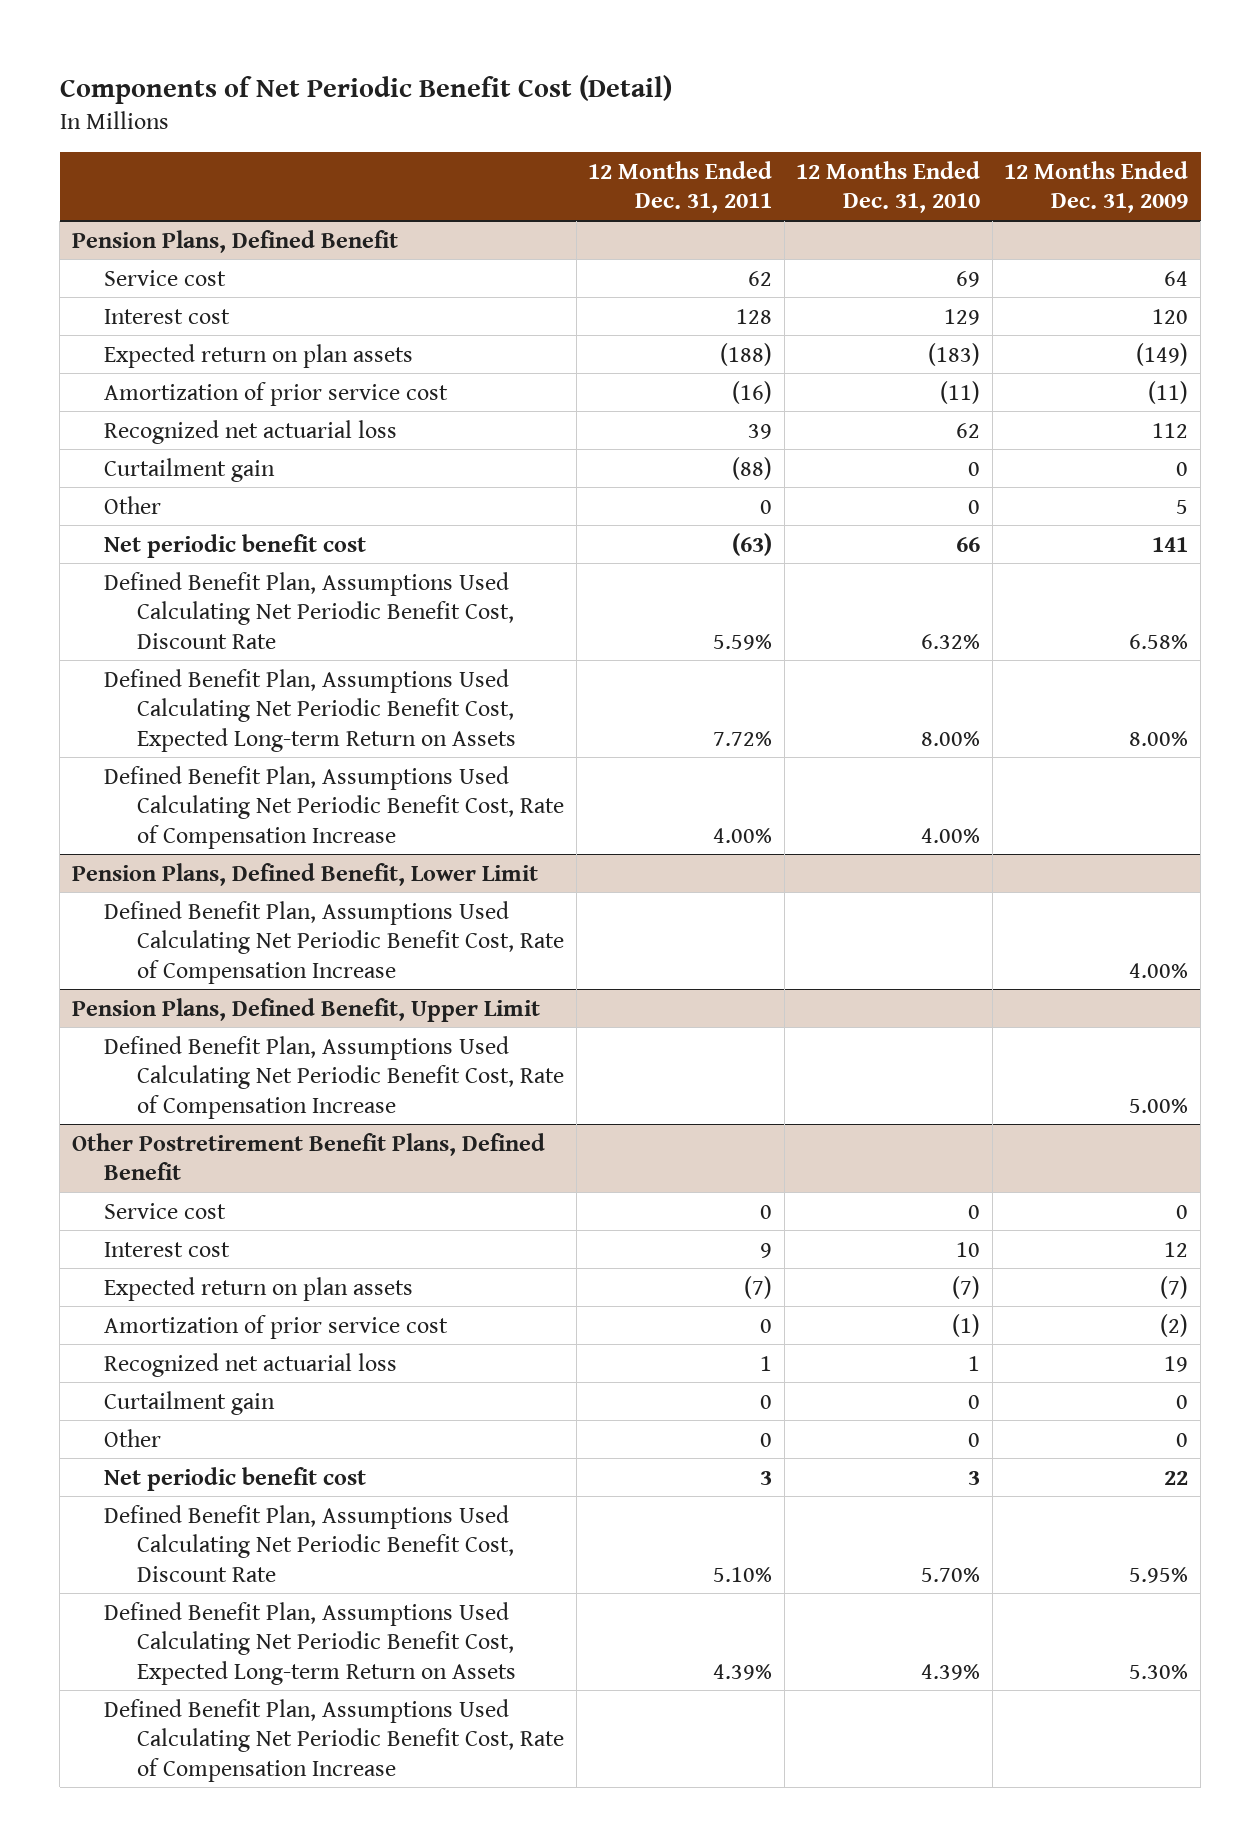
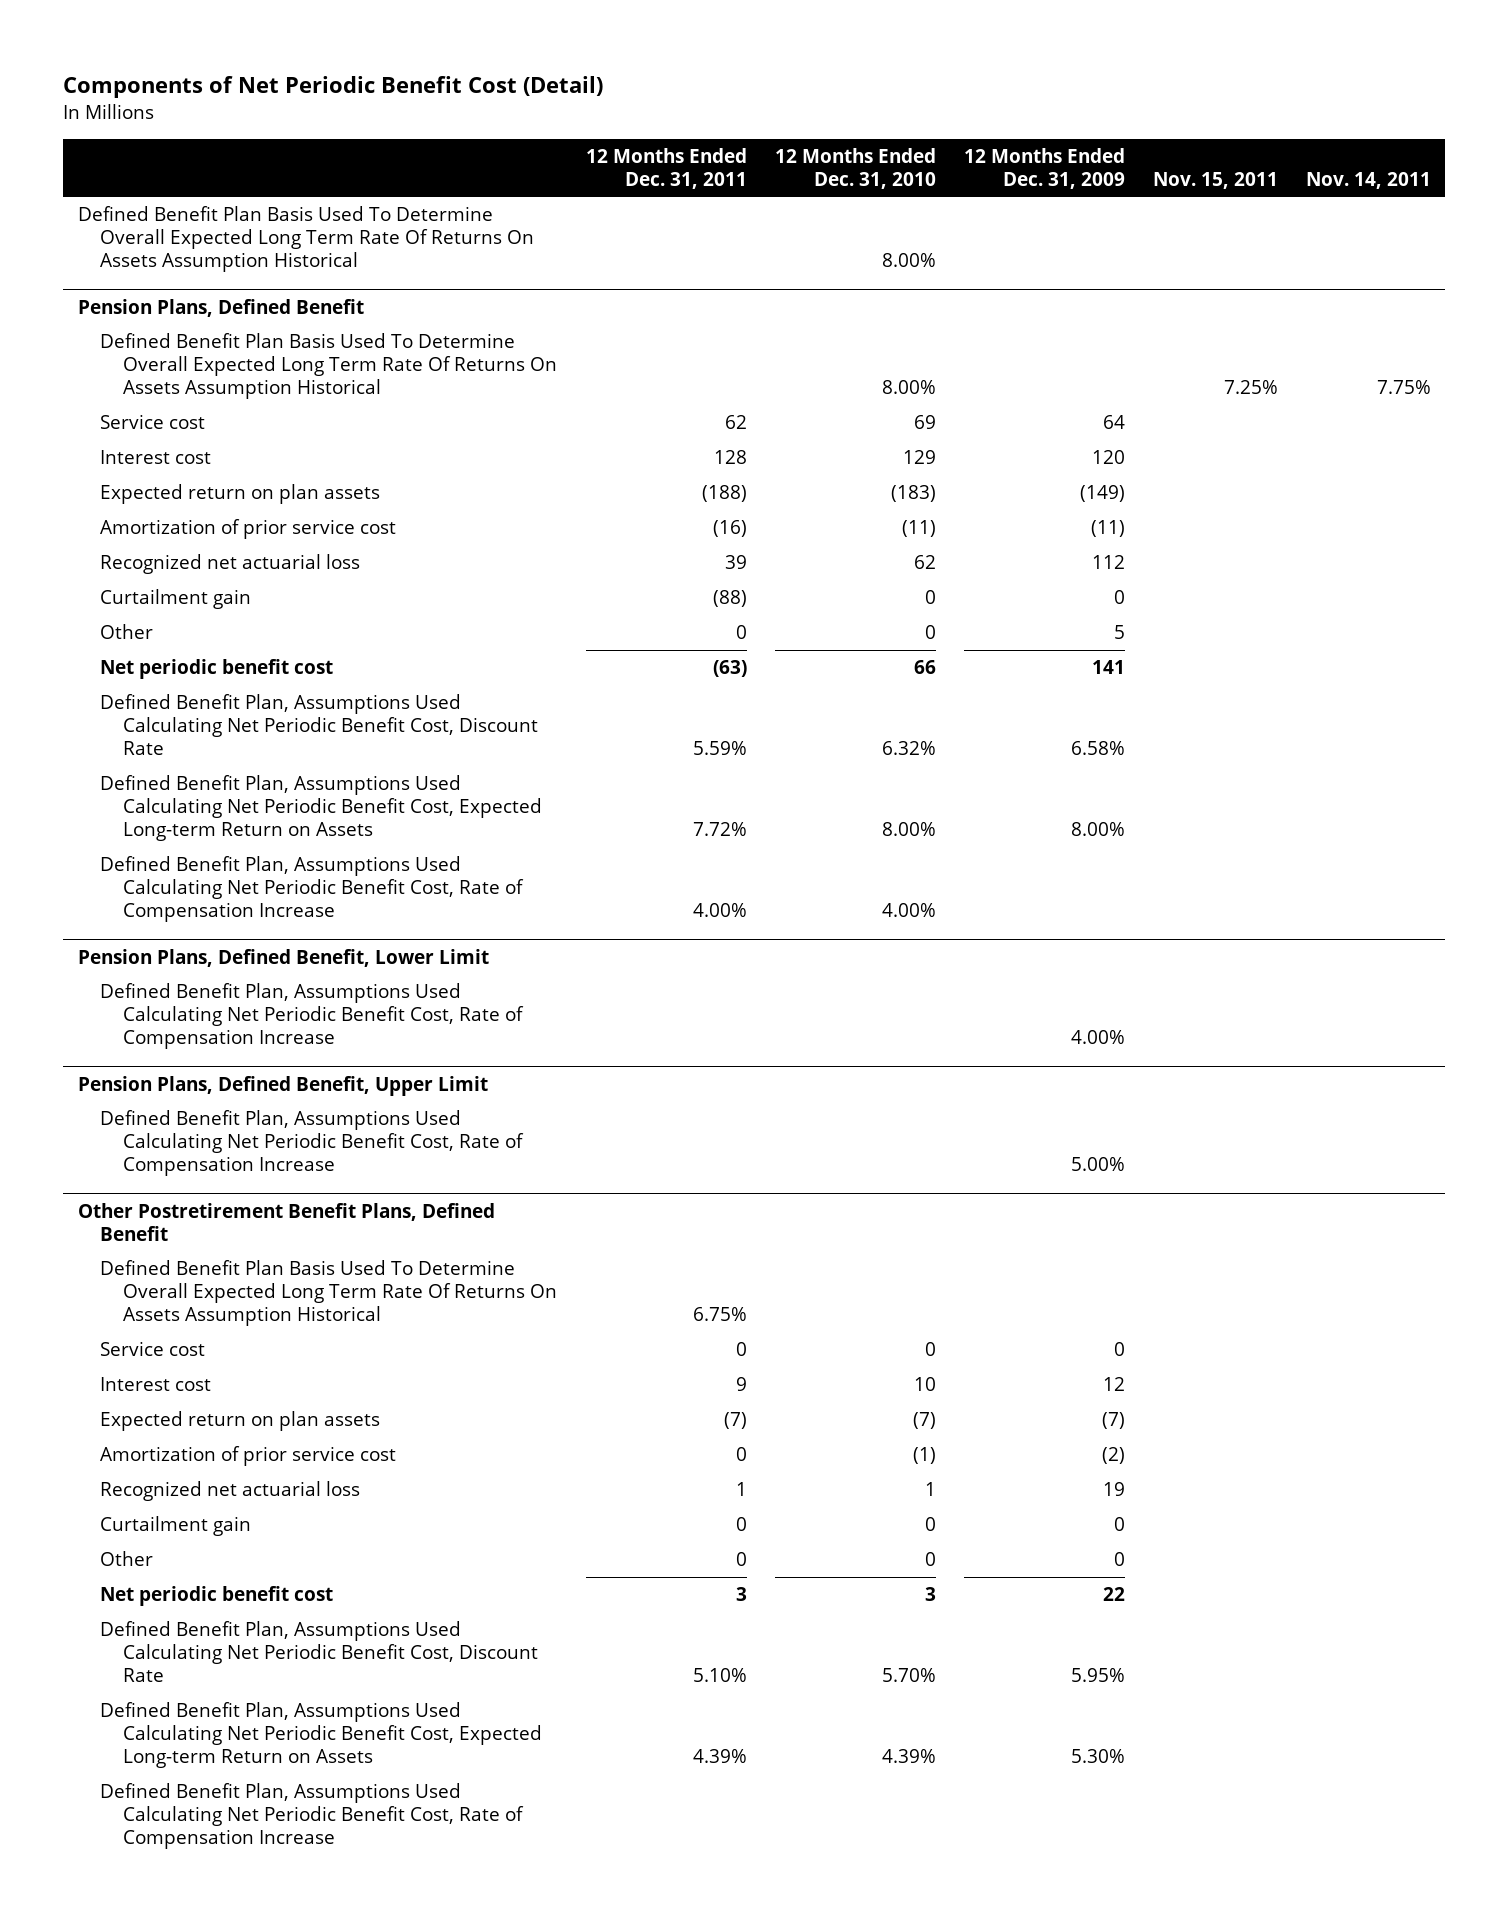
none -> [1152,171,1278,189] Nov. 15, 2011
none -> [1306,171,1432,189] Nov. 14, 2011
none -> [77,206,535,273] Defined Benefit Plan Basis Used To Determine Overall Expected Long Term Rate Of Returns On Assets Assumption Historical
none -> [100,333,558,400] Defined Benefit Plan Basis Used To Determine Overall Expected Long Term Rate Of Returns On Assets Assumption Historical
none -> [100,1260,558,1327] Defined Benefit Plan Basis Used To Determine Overall Expected Long Term Rate Of Returns On Assets Assumption Historical

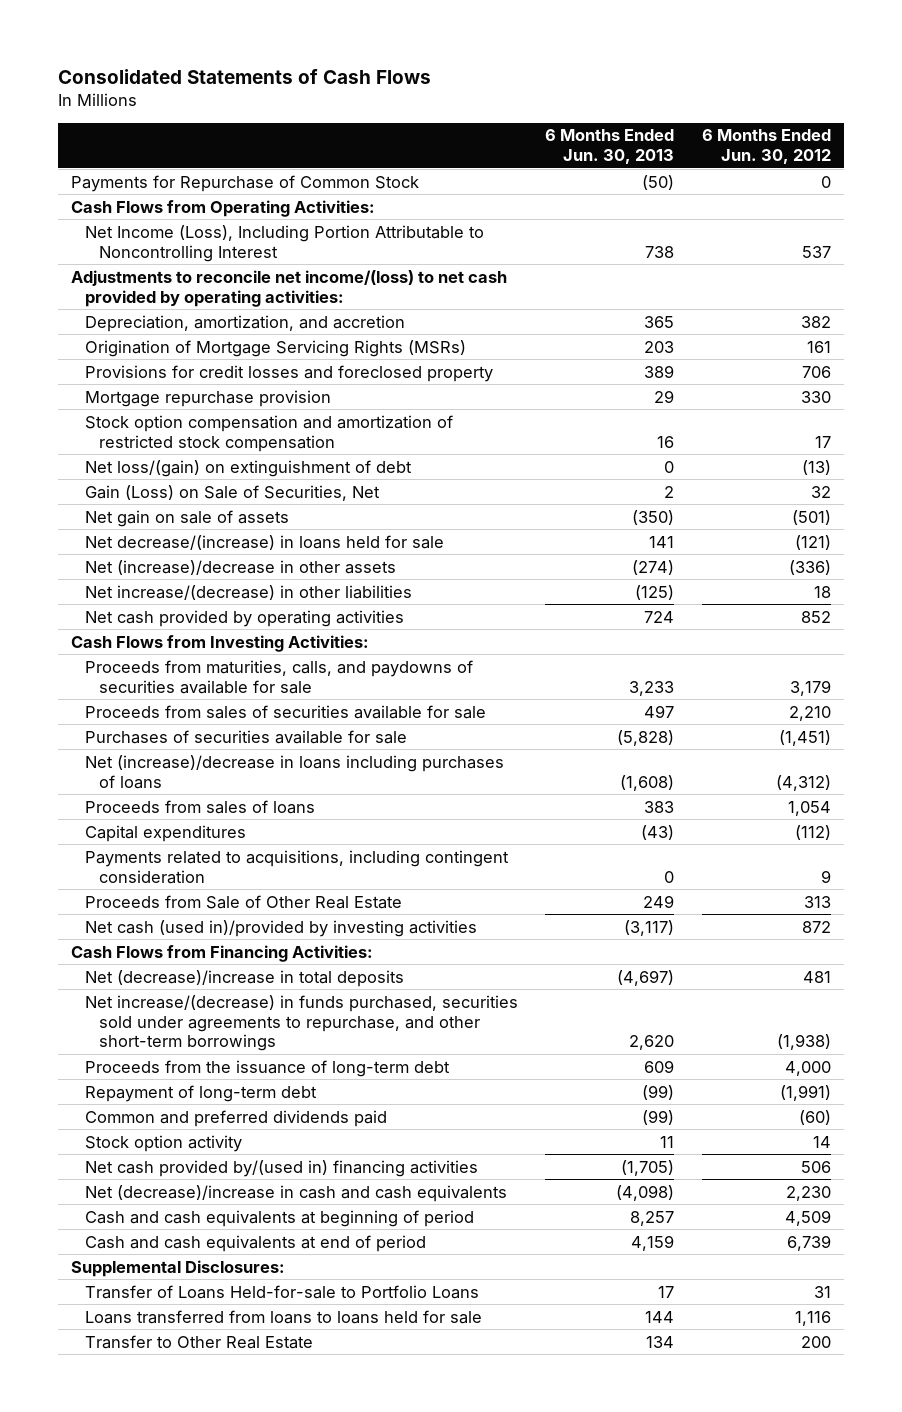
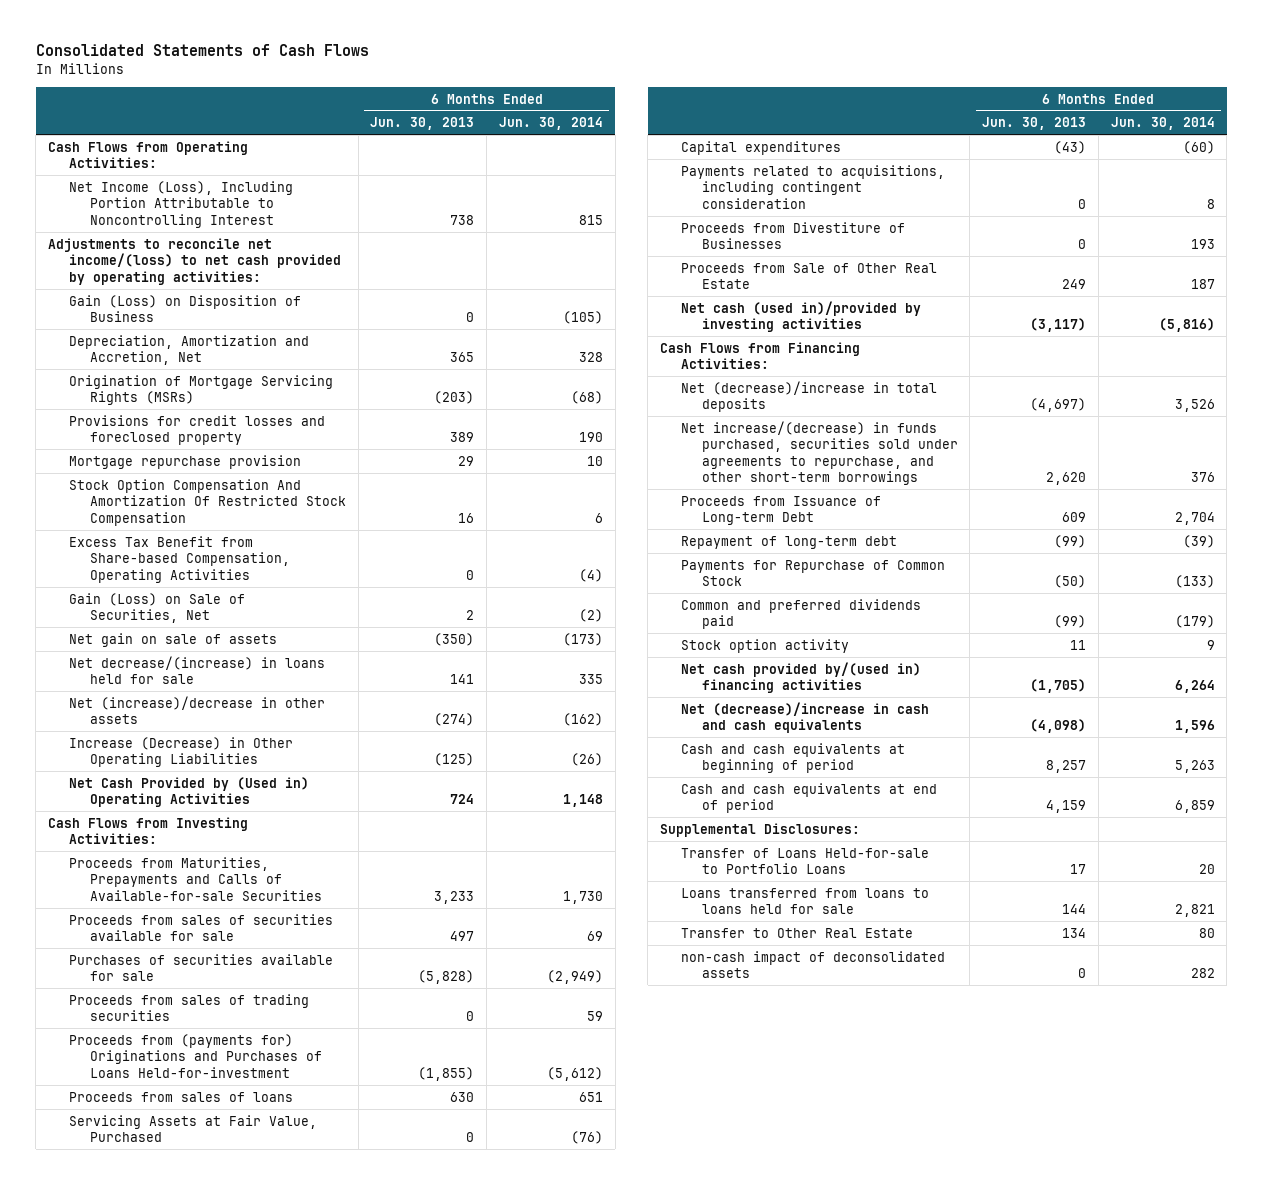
[701,129,831,165] 6 Months Ended Jun. 30, 2012 -> none
none -> [498,117,603,131] Jun. 30, 2014
none -> [68,294,301,323] Gain (Loss) on Disposition of Business
[85,314,406,332] Depreciation, amortization, and accretion -> [68,334,309,366] Depreciation, Amortization and Accretion, Net
[644,340,675,353] 203 -> [434,391,475,405] (203)
[85,459,413,477] Net loss/(gain) on extinguishment of debt -> none
[85,414,454,452] Stock option compensation and amortization of restricted stock compensation -> [68,478,346,526] Stock Option Compensation And Amortization Of Restricted Stock Compensation
none -> [68,535,290,583] Excess Tax Benefit from Share-based Compensation, Operating Activities
[85,584,413,600] Net increase/(decrease) in other liabilities -> [68,736,293,768] Increase (Decrease) in Other Operating Liabilities
[85,609,405,627] Net cash provided by operating activities -> [68,776,309,808] Net Cash Provided by (Used in) Operating Activities
[85,659,474,694] Proceeds from maturities, calls, and paydowns of securities available for sale -> [68,856,322,901] Proceeds from Maturities, Prepayments and Calls of Available-for-sale Securities
[85,754,505,789] Net (increase)/decrease in loans including purchases of loans -> none
none -> [68,993,309,1022] Proceeds from sales of trading securities
none -> [68,1033,322,1078] Proceeds from (payments for) Originations and Purchases of Loans Held-for-investment
[644,800,675,813] 383 -> [450,1091,475,1102] 630
none -> [68,1114,317,1143] Servicing Assets at Fair Value, Purchased
none -> [680,221,905,250] Proceeds from Divestiture of Businesses
[85,1059,451,1077] Proceeds from the issuance of long-term debt -> [680,495,881,526] Proceeds from Issuance of Long-term Debt
[71,174,420,192] Payments for Repurchase of Common Stock -> [680,559,945,587] Payments for Repurchase of Common Stock
none -> [680,950,945,979] non-cash impact of deconsolidated assets

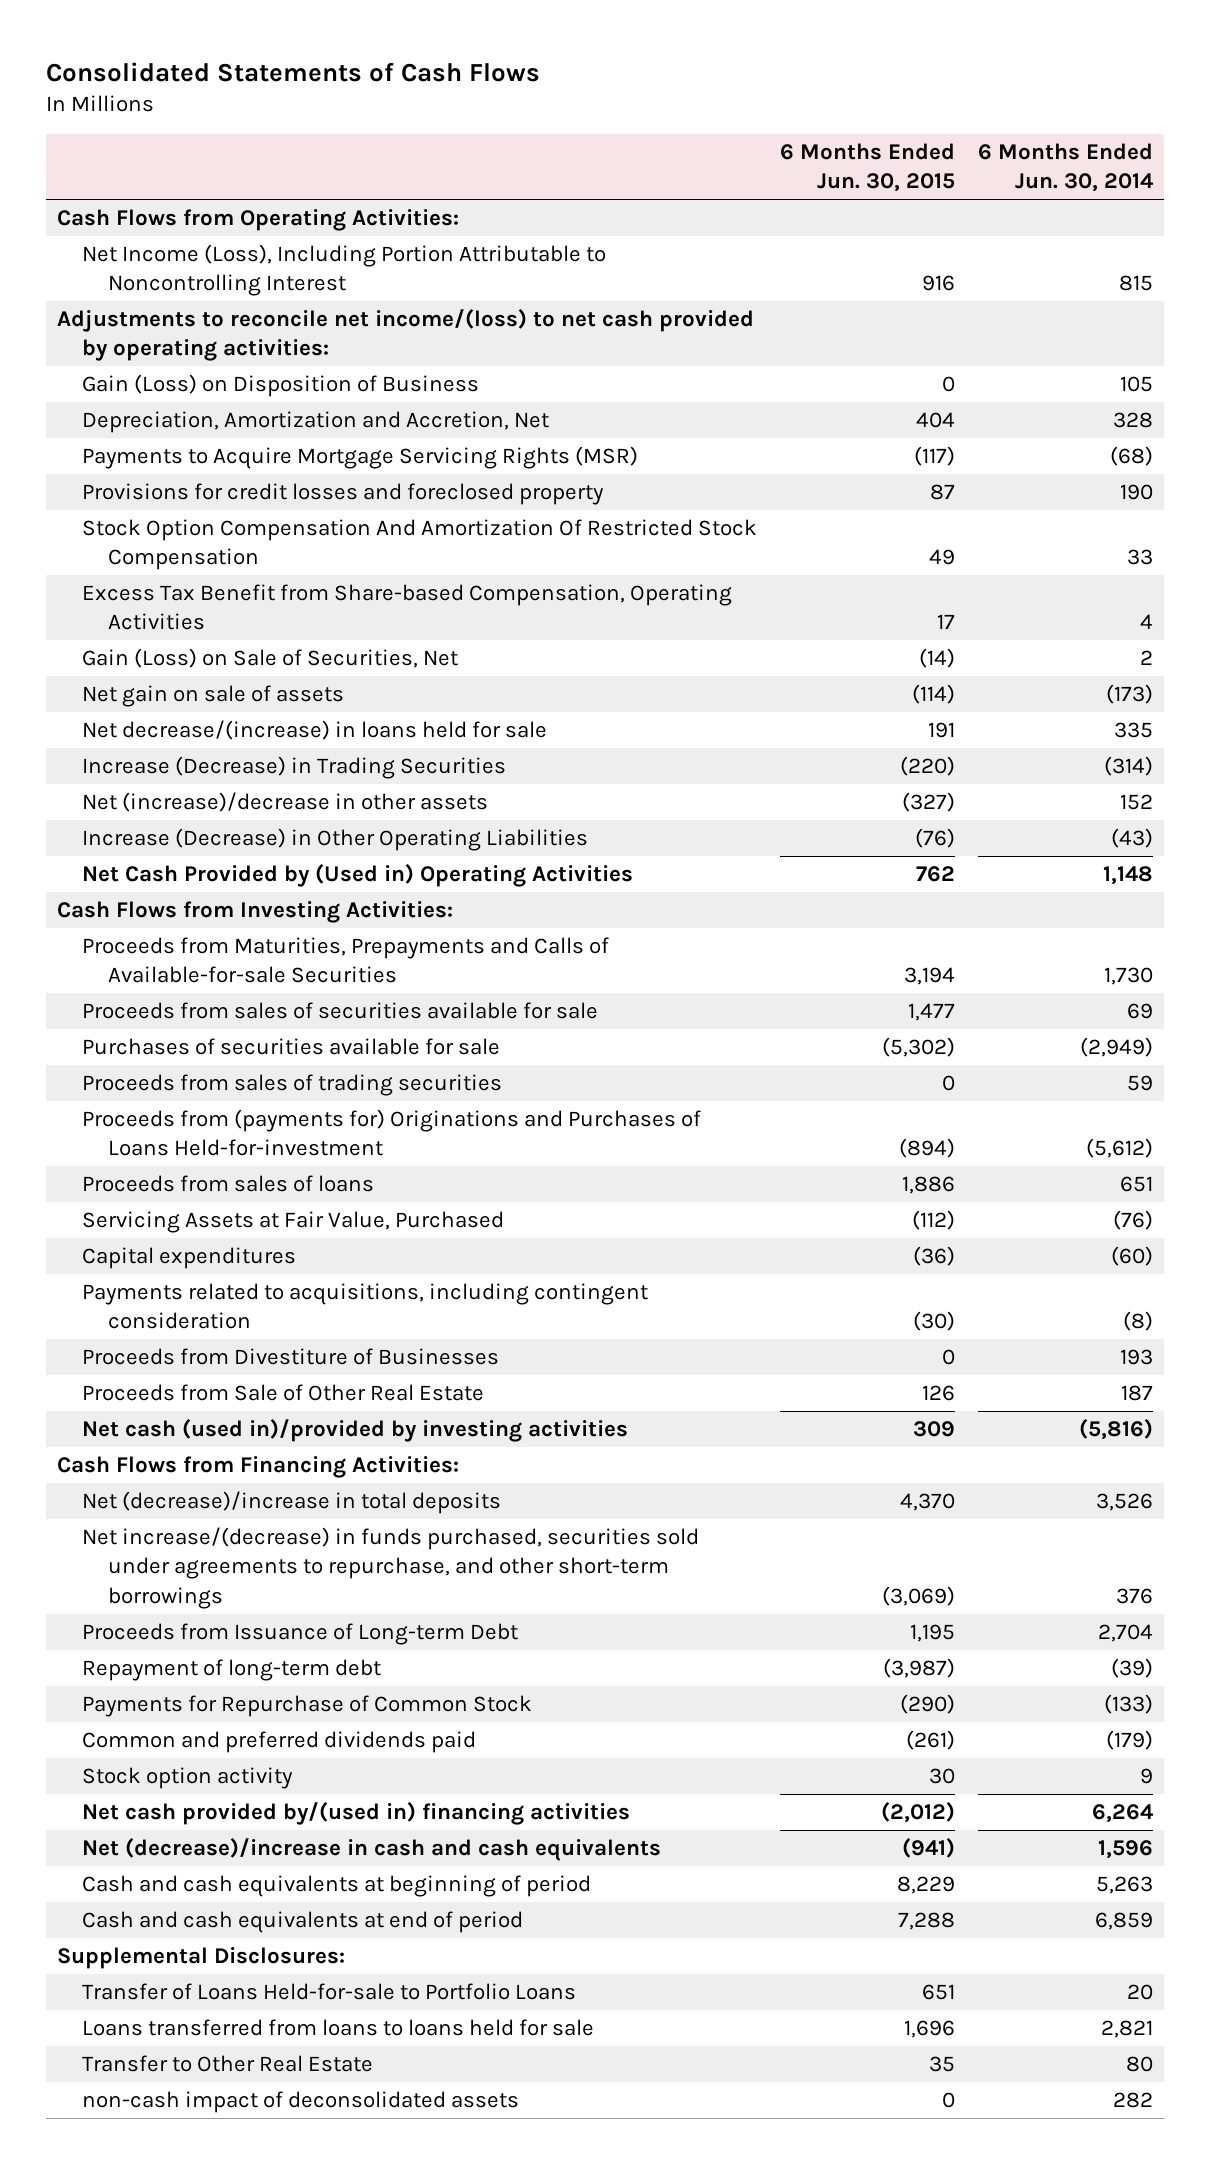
[370,117,475,131] Jun. 30, 2013 -> none
none -> [780,142,956,193] 6 Months Ended Jun. 30, 2015
[562,311,603,325] (105) -> [1119,376,1153,393] 105
[68,374,333,406] Origination of Mortgage Servicing Rights (MSRs) -> none
none -> [82,446,639,470] Payments to Acquire Mortgage Servicing Rights (MSR)
[68,454,301,469] Mortgage repurchase provision -> none
[594,512,603,523] 6 -> [1126,549,1153,566] 33
[578,568,603,582] (4) -> [1139,614,1153,630] 4
[578,609,603,623] (2) -> [1139,650,1153,666] 2
none -> [82,756,507,780] Increase (Decrease) in Trading Securities
[562,713,603,727] (162) -> [1119,794,1153,811] 152
[570,753,603,767] (26) -> [1110,828,1153,849] (43)
[1206,198,1215,209] 8 -> [1122,1311,1153,1332] (8)

